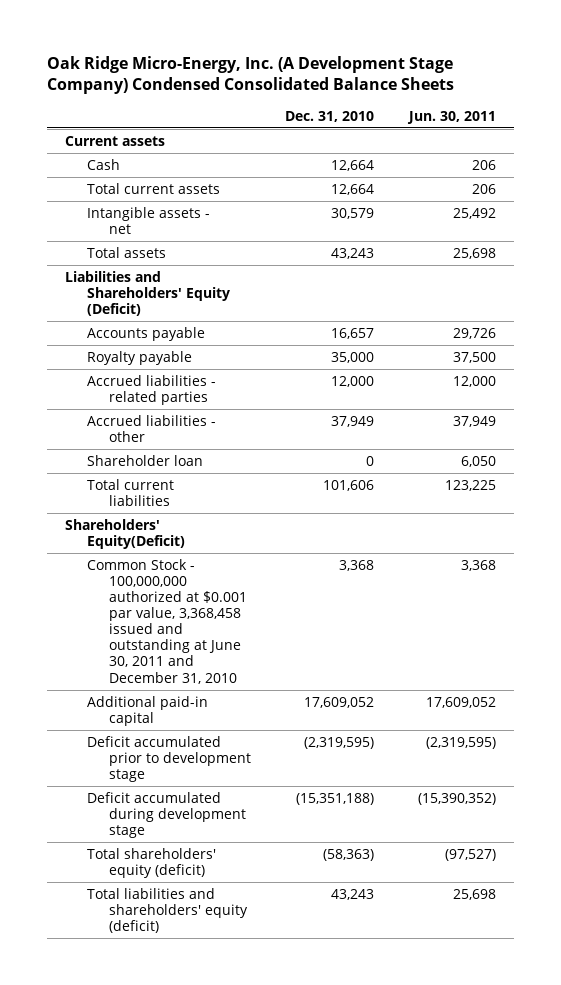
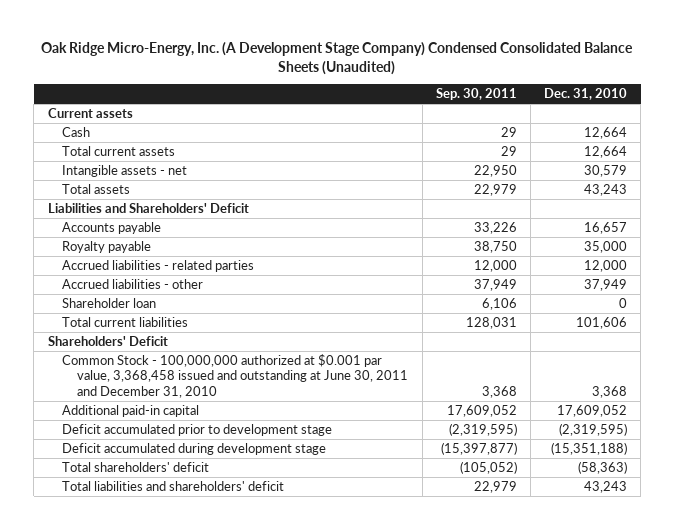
[47,55,455,94] Oak Ridge Micro-Energy, Inc. (A Development Stage Company) Condensed Consolidated Balance Sheets -> [41,41,634,76] Oak Ridge Micro-Energy, Inc. (A Development Stage Company) Condensed Consolidated Balance Sheets (Unaudited)
[407,110,497,124] Jun. 30, 2011 -> none
none -> [435,88,517,101] Sep. 30, 2011
[64,270,230,317] Liabilities and Shareholders' Equity (Deficit) -> [47,202,249,213] Liabilities and Shareholders' Deficit
[64,518,185,549] Shareholders' Equity(Deficit) -> [47,335,168,346] Shareholders' Deficit
[86,847,216,878] Total shareholders' equity (deficit) -> [62,461,210,472] Total shareholders' deficit
[86,887,248,934] Total liabilities and shareholders' equity (deficit) -> [62,480,285,491] Total liabilities and shareholders' deficit

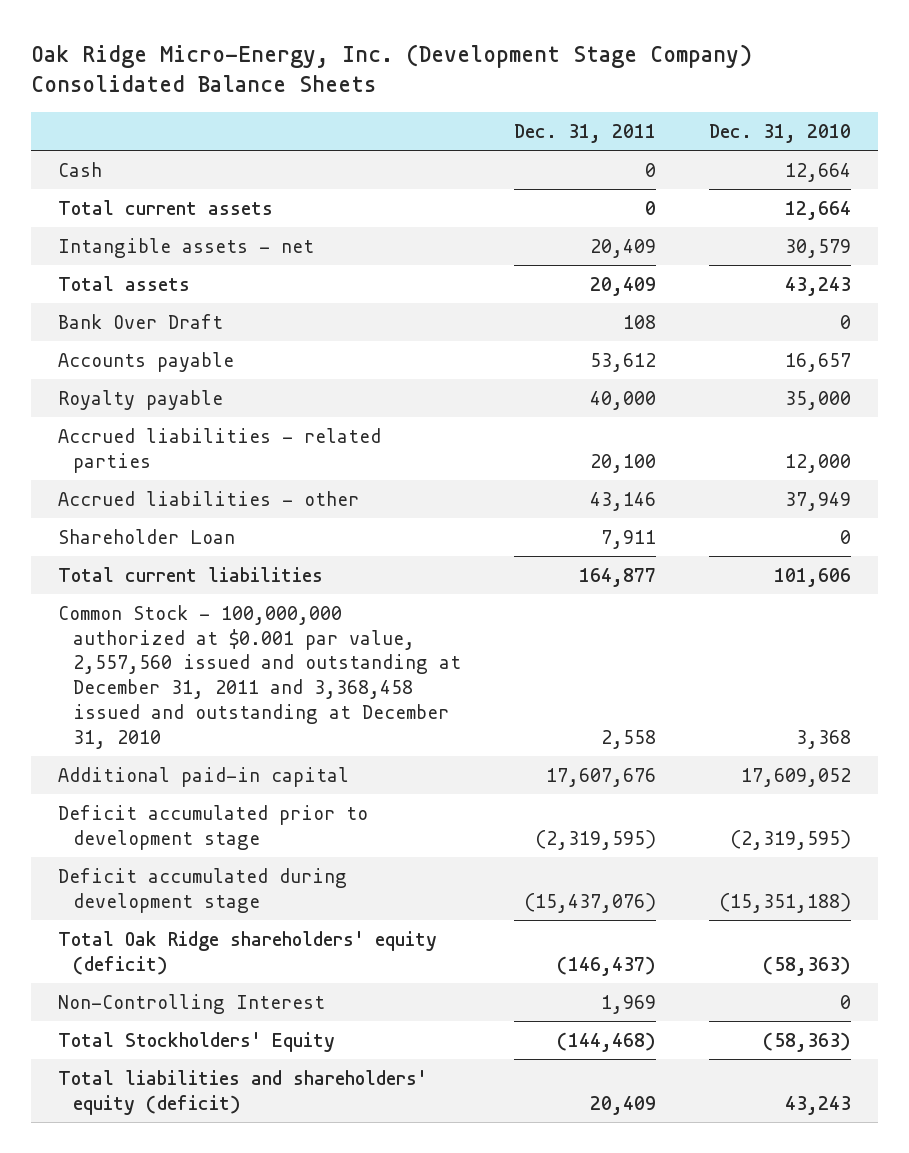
[41,41,634,76] Oak Ridge Micro-Energy, Inc. (A Development Stage Company) Condensed Consolidated Balance Sheets (Unaudited) -> [31,43,753,93] Oak Ridge Micro-Energy, Inc. (Development Stage Company) Consolidated Balance Sheets
[435,88,517,101] Sep. 30, 2011 -> none
none -> [514,123,657,143] Dec. 31, 2011
[47,107,133,118] Current assets -> none
[47,202,249,213] Liabilities and Shareholders' Deficit -> none
none -> [57,313,223,329] Bank Over Draft
[62,297,157,308] Shareholder loan -> [57,528,235,544] Shareholder Loan
[47,335,168,346] Shareholders' Deficit -> none
[62,353,409,398] Common Stock - 100,000,000 authorized at $0.001 par value, 3,368,458 issued and outstanding at June 30, 2011 and December 31, 2010 -> [57,604,461,749] Common Stock - 100,000,000 authorized at $0.001 par value, 2,557,560 issued and outstanding at December 31, 2011 and 3,368,458 issued and outstanding at December 31, 2010
[62,461,210,472] Total shareholders' deficit -> [57,930,437,975] Total Oak Ridge shareholders' equity (deficit)
none -> [57,993,325,1014] Non-Controlling Interest
none -> [57,1031,335,1052] Total Stockholders' Equity
[62,480,285,491] Total liabilities and shareholders' deficit -> [57,1069,427,1115] Total liabilities and shareholders' equity (deficit)

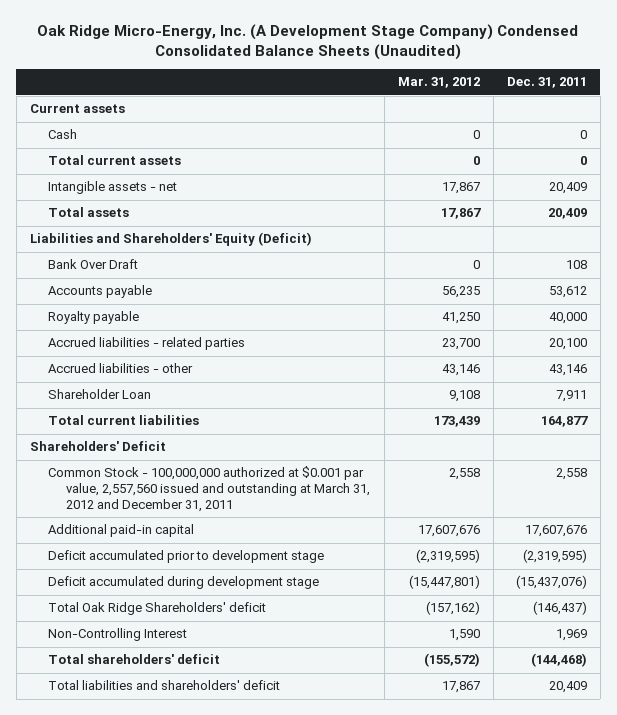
[31,43,753,93] Oak Ridge Micro-Energy, Inc. (Development Stage Company) Consolidated Balance Sheets -> [37,24,579,61] Oak Ridge Micro-Energy, Inc. (A Development Stage Company) Condensed Consolidated Balance Sheets (Unaudited)
[709,123,852,143] Dec. 31, 2010 -> none
none -> [397,77,480,89] Mar. 31, 2012
none -> [29,104,125,114] Current assets
none -> [29,232,312,247] Liabilities and Shareholders' Equity (Deficit)
none -> [29,441,166,452] Shareholders' Deficit
[57,604,461,749] Common Stock - 100,000,000 authorized at $0.001 par value, 2,557,560 issued and outstanding at December 31, 2011 and 3,368,458 issued and outstanding at December 31, 2010 -> [48,466,371,512] Common Stock - 100,000,000 authorized at $0.001 par value, 2,557,560 issued and outstanding at March 31, 2012 and December 31, 2011
[57,930,437,975] Total Oak Ridge shareholders' equity (deficit) -> [48,602,267,616] Total Oak Ridge Shareholders' deficit
[57,1031,335,1052] Total Stockholders' Equity -> [48,654,221,665] Total shareholders' deficit
[57,1069,427,1115] Total liabilities and shareholders' equity (deficit) -> [48,680,281,691] Total liabilities and shareholders' deficit

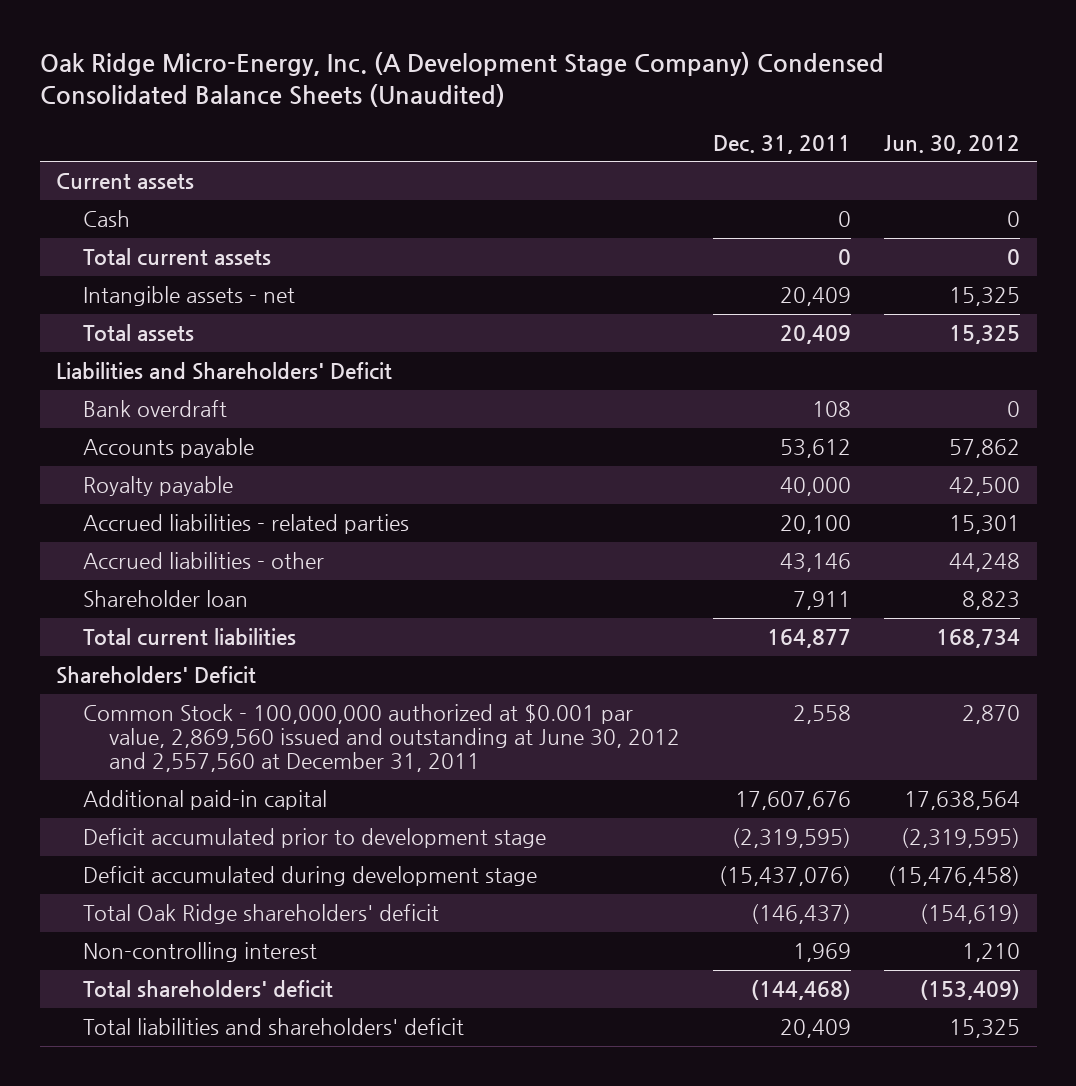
[397,77,480,89] Mar. 31, 2012 -> none
none -> [884,134,1021,154] Jun. 30, 2012
[29,232,312,247] Liabilities and Shareholders' Equity (Deficit) -> [55,362,392,381] Liabilities and Shareholders' Deficit
[48,259,139,270] Bank Over Draft -> [82,400,227,418] Bank overdraft
[48,389,152,400] Shareholder Loan -> [82,590,248,608] Shareholder loan
[48,466,371,512] Common Stock - 100,000,000 authorized at $0.001 par value, 2,557,560 issued and outstanding at March 31, 2012 and December 31, 2011 -> [82,704,681,773] Common Stock - 100,000,000 authorized at $0.001 par value, 2,869,560 issued and outstanding at June 30, 2012 and 2,557,560 at December 31, 2011
[48,602,267,616] Total Oak Ridge Shareholders' deficit -> [82,904,439,925] Total Oak Ridge shareholders' deficit
[48,628,188,642] Non-Controlling Interest -> [82,942,317,963] Non-controlling interest

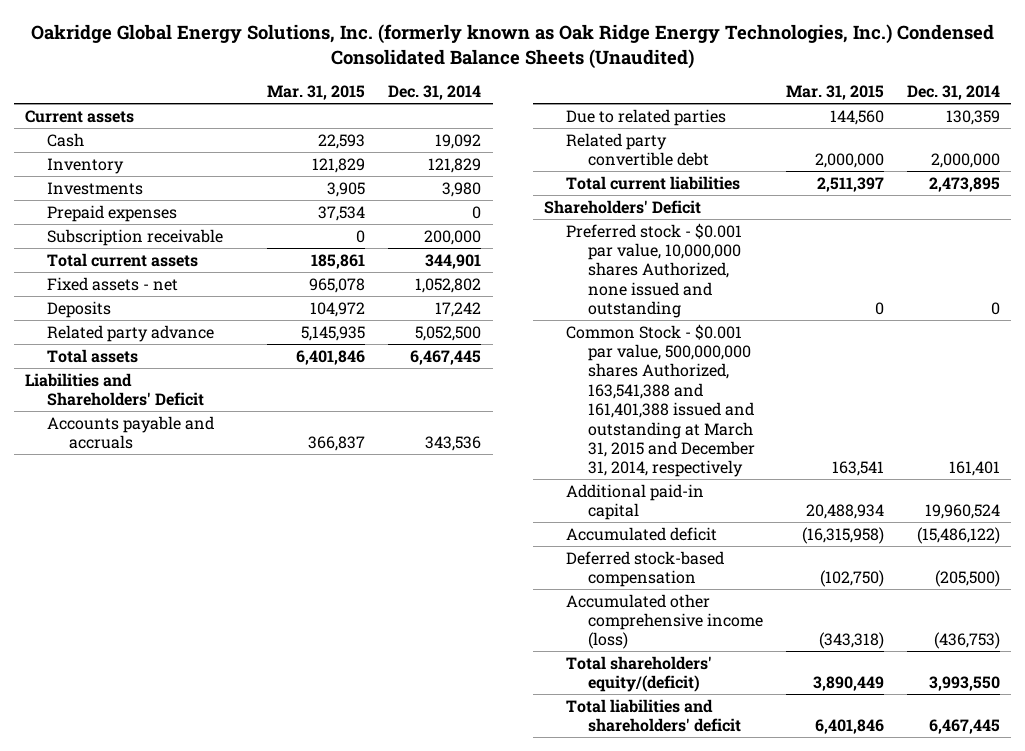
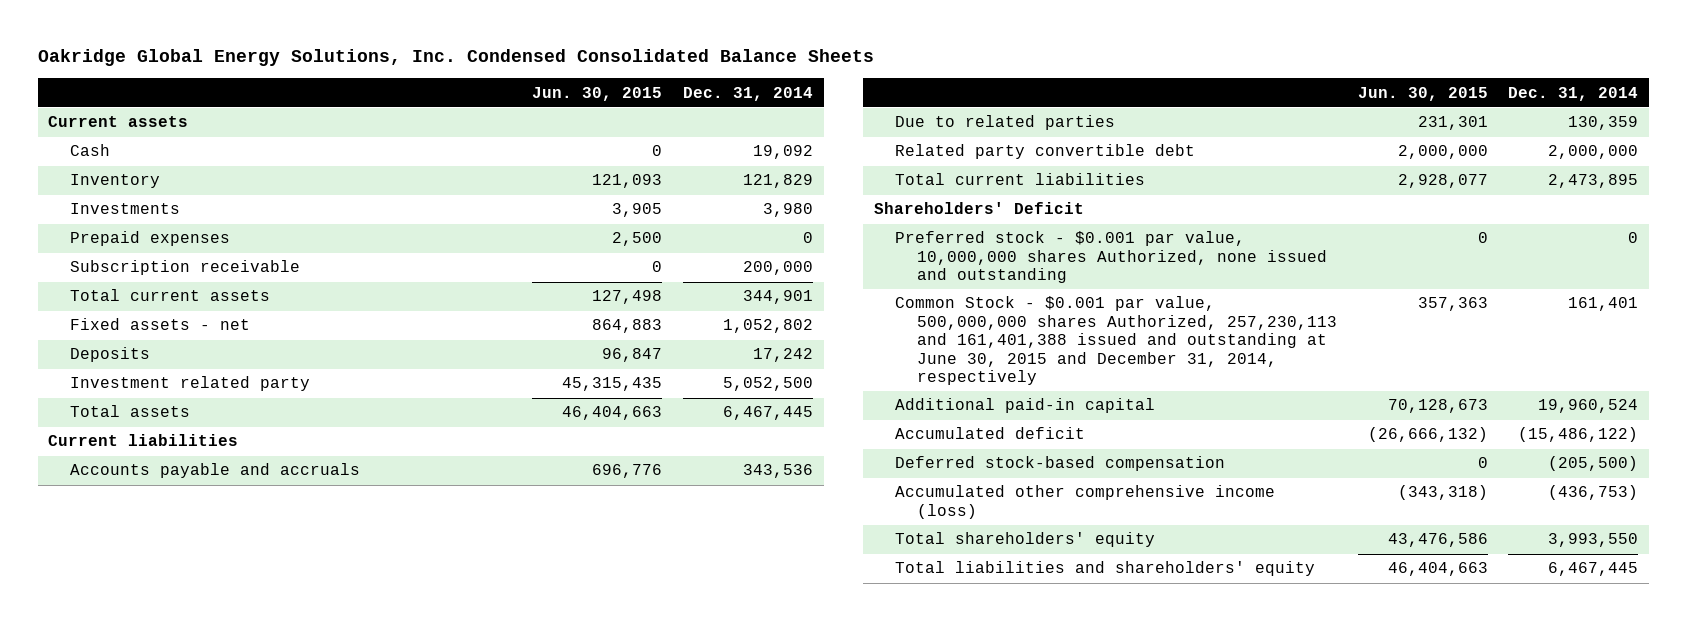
[30,23,994,69] Oakridge Global Energy Solutions, Inc. (formerly known as Oak Ridge Energy Technologies, Inc.) Condensed Consolidated Balance Sheets (Unaudited) -> [37,49,874,67] Oakridge Global Energy Solutions, Inc. Condensed Consolidated Balance Sheets
[267,85,366,101] Mar. 31, 2015 -> none
none -> [532,86,663,101] Jun. 30, 2015
[47,324,215,342] Related party advance -> [69,376,310,392] Investment related party
[25,372,205,407] Liabilities and Shareholders' Deficit -> none
none -> [48,434,239,447] Current liabilities
[566,323,756,478] Common Stock - $0.001 par value, 500,000,000 shares Authorized, 163,541,388 and 161,401,388 issued and outstanding at March 31, 2015 and December 31, 2014, respectively -> [895,296,1337,386] Common Stock - $0.001 par value, 500,000,000 shares Authorized, 257,230,113 and 161,401,388 issued and outstanding at June 30, 2015 and December 31, 2014, respectively
[566,655,713,693] Total shareholders' equity/(deficit) -> [895,532,1156,548] Total shareholders' equity
[566,698,742,733] Total liabilities and shareholders' deficit -> [895,561,1316,577] Total liabilities and shareholders' equity

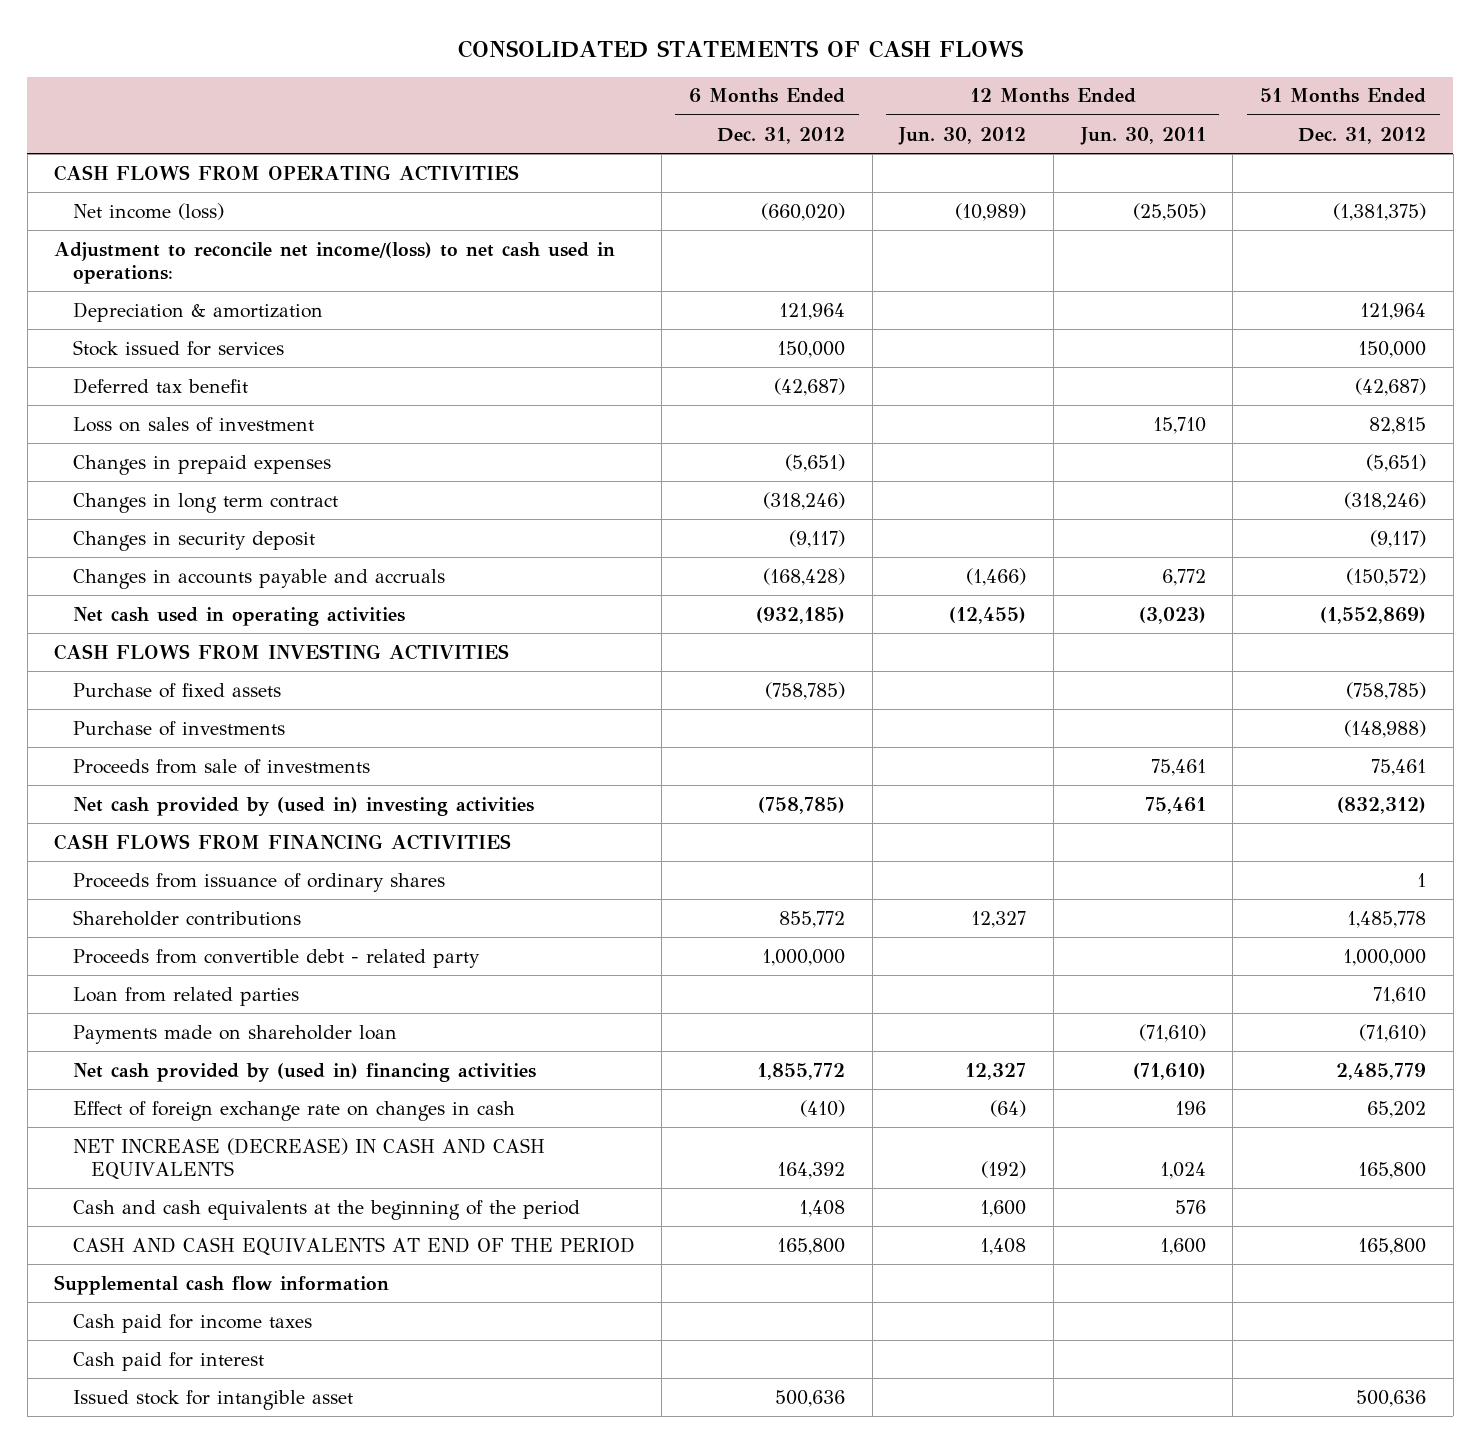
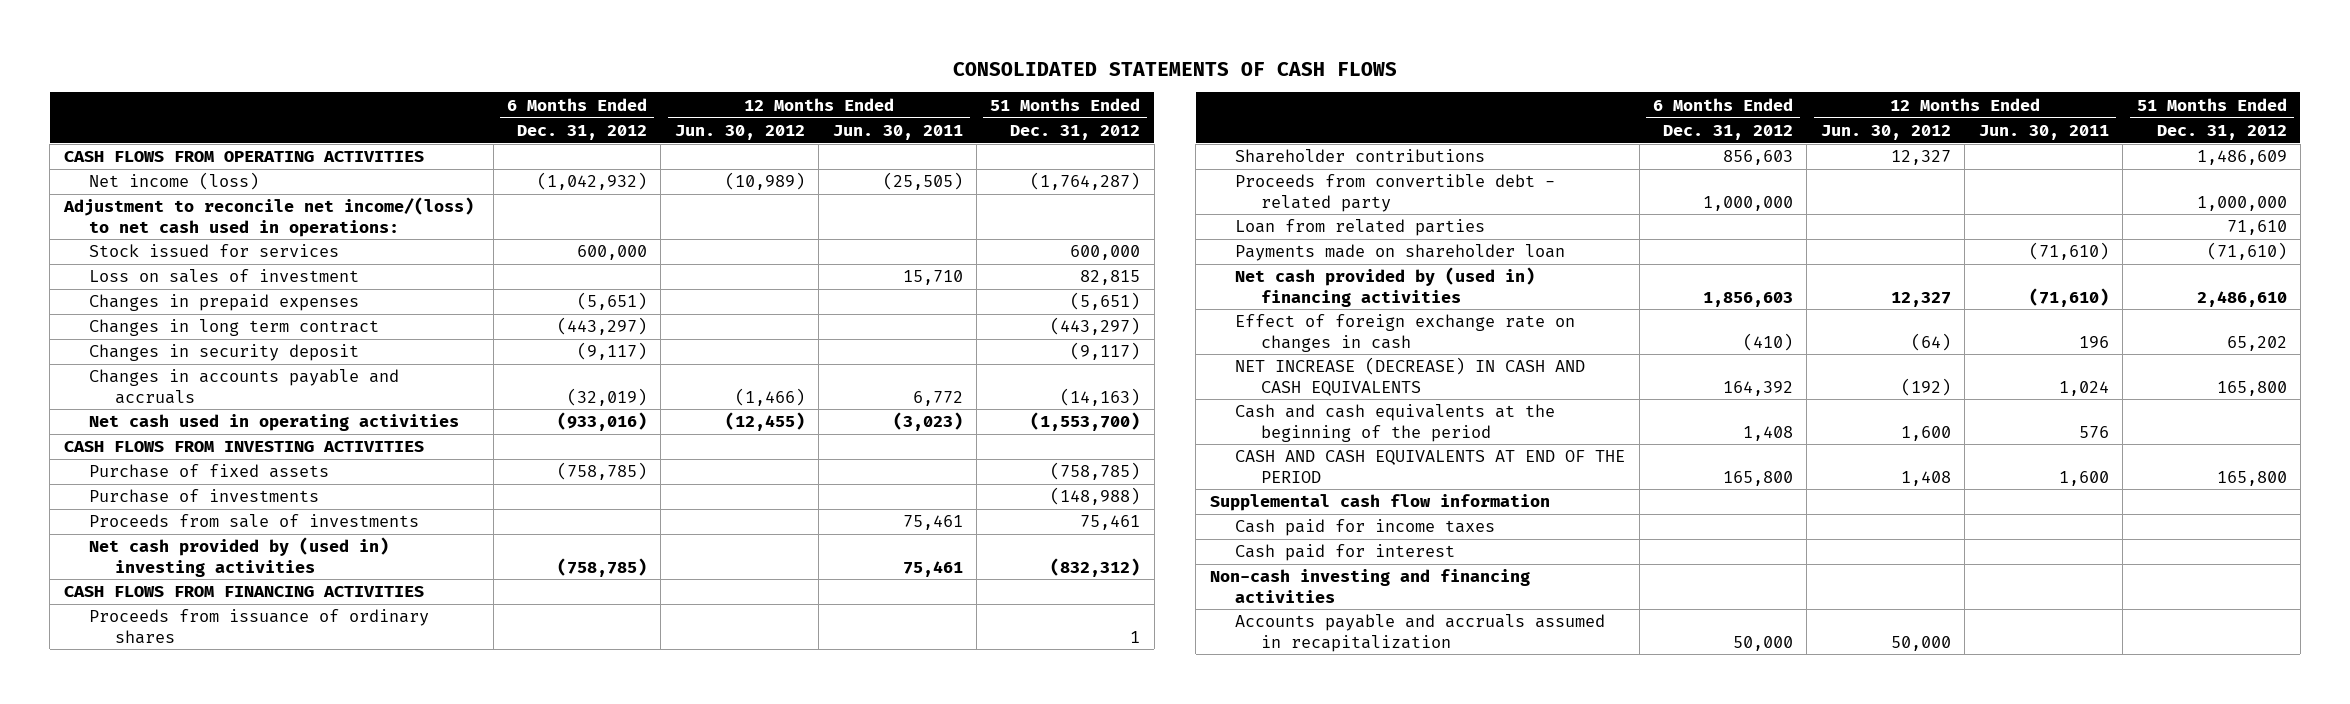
[761,202,846,221] (660,020) -> [536,172,647,191] (1,042,932)
[1333,202,1427,221] (1,381,375) -> [1030,172,1141,191] (1,764,287)
[72,301,323,322] Depreciation & amortization -> none
[72,377,248,394] Deferred tax benefit -> none
[777,340,846,358] 150,000 -> [576,245,647,261] 600,000
[1358,340,1427,358] 150,000 -> [1070,245,1141,261] 600,000
[763,491,846,510] (318,246) -> [556,317,647,336] (443,297)
[1344,491,1427,510] (318,246) -> [1050,317,1141,336] (443,297)
[763,567,846,586] (168,428) -> [566,387,647,406] (32,019)
[1346,567,1427,586] (150,572) -> [1060,387,1141,406] (14,163)
[756,606,846,624] (932,185) -> [556,412,647,432] (933,016)
[1320,606,1427,624] (1,552,869) -> [1030,412,1141,432] (1,553,700)
[779,910,846,928] 855,772 -> [1723,150,1794,166] 856,603
[1347,910,1427,928] 1,485,778 -> [2196,150,2287,166] 1,486,609
[757,1062,846,1080] 1,855,772 -> [1703,291,1794,307] 1,856,603
[1336,1062,1427,1080] 2,485,779 -> [2196,290,2287,307] 2,486,610
[72,1389,353,1410] Issued stock for intangible asset -> none
none -> [1209,569,1530,603] Non-cash investing and financing activities
none -> [1235,614,1606,652] Accounts payable and accruals assumed in recapitalization

